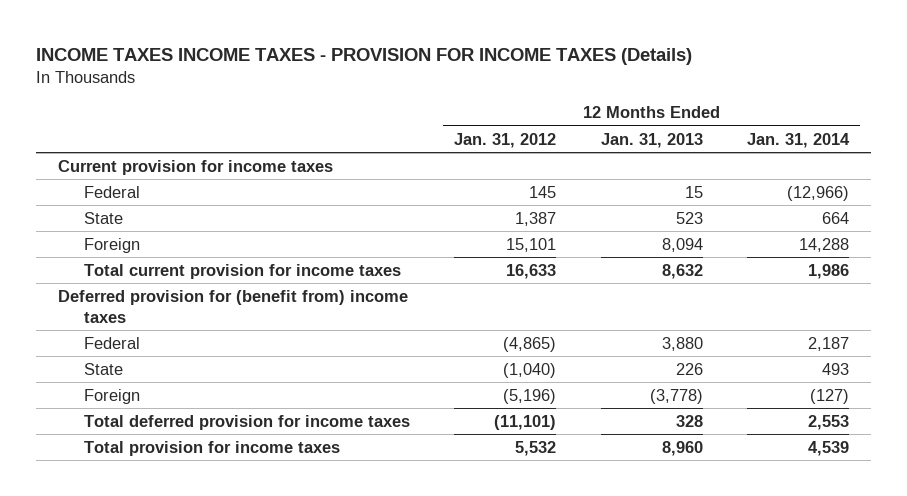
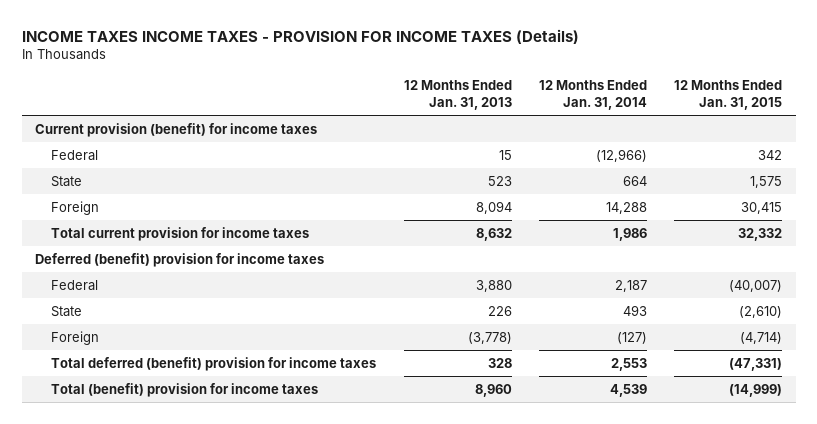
[454,132,557,148] Jan. 31, 2012 -> none
none -> [674,80,783,110] 12 Months Ended Jan. 31, 2015
[58,159,334,175] Current provision for income taxes -> [35,122,318,137] Current provision (benefit) for income taxes
[58,289,409,323] Deferred provision for (benefit from) income taxes -> [35,252,325,267] Deferred (benefit) provision for income taxes
[83,414,410,430] Total deferred provision for income taxes -> [51,356,377,371] Total deferred (benefit) provision for income taxes
[83,440,340,456] Total provision for income taxes -> [51,382,319,397] Total (benefit) provision for income taxes

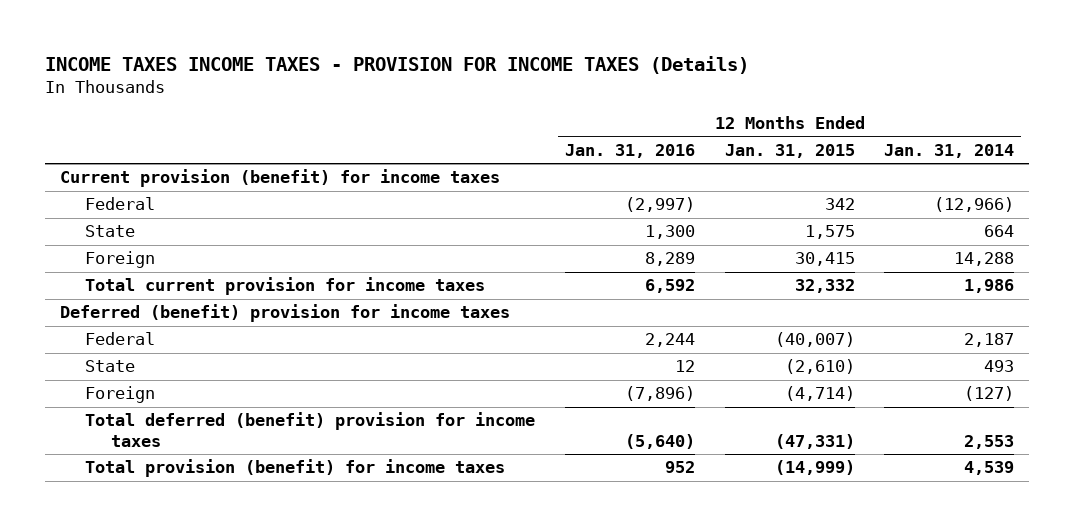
[403,80,512,110] 12 Months Ended Jan. 31, 2013 -> none
none -> [564,143,695,158] Jan. 31, 2016
[51,382,319,397] Total (benefit) provision for income taxes -> [85,459,506,478] Total provision (benefit) for income taxes

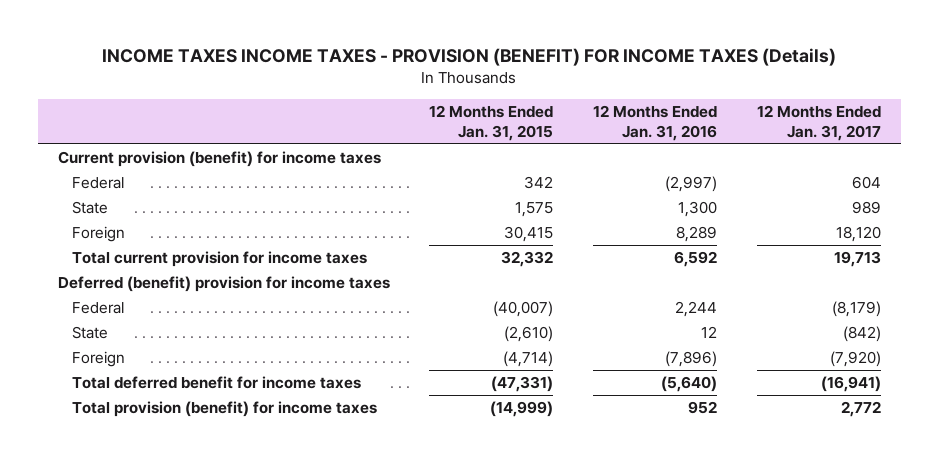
[44,55,749,74] INCOME TAXES INCOME TAXES - PROVISION FOR INCOME TAXES (Details) -> [102,48,837,67] INCOME TAXES INCOME TAXES - PROVISION (BENEFIT) FOR INCOME TAXES (Details)
[884,143,1015,158] Jan. 31, 2014 -> none
none -> [757,104,882,142] 12 Months Ended Jan. 31, 2017
[85,412,536,447] Total deferred (benefit) provision for income taxes -> [72,375,362,389] Total deferred benefit for income taxes

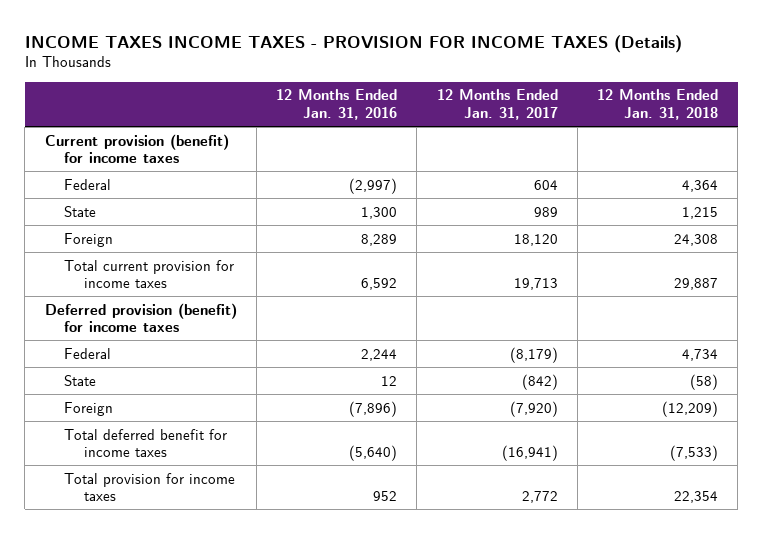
[102,48,837,67] INCOME TAXES INCOME TAXES - PROVISION (BENEFIT) FOR INCOME TAXES (Details) -> [24,34,682,53] INCOME TAXES INCOME TAXES - PROVISION FOR INCOME TAXES (Details)
[429,104,554,142] 12 Months Ended Jan. 31, 2015 -> none
none -> [597,89,719,120] 12 Months Ended Jan. 31, 2018
[57,275,390,292] Deferred (benefit) provision for income taxes -> [44,302,237,332] Deferred provision (benefit) for income taxes
[72,400,378,417] Total provision (benefit) for income taxes -> [64,472,236,501] Total provision for income taxes

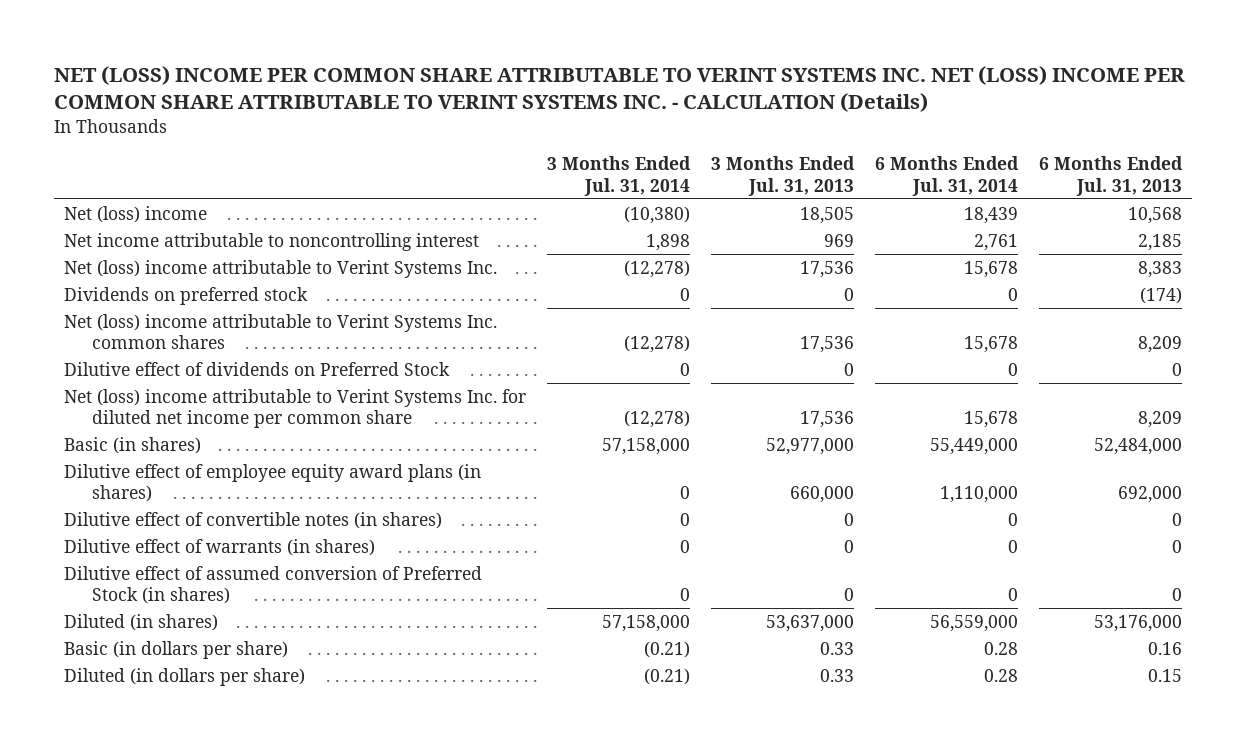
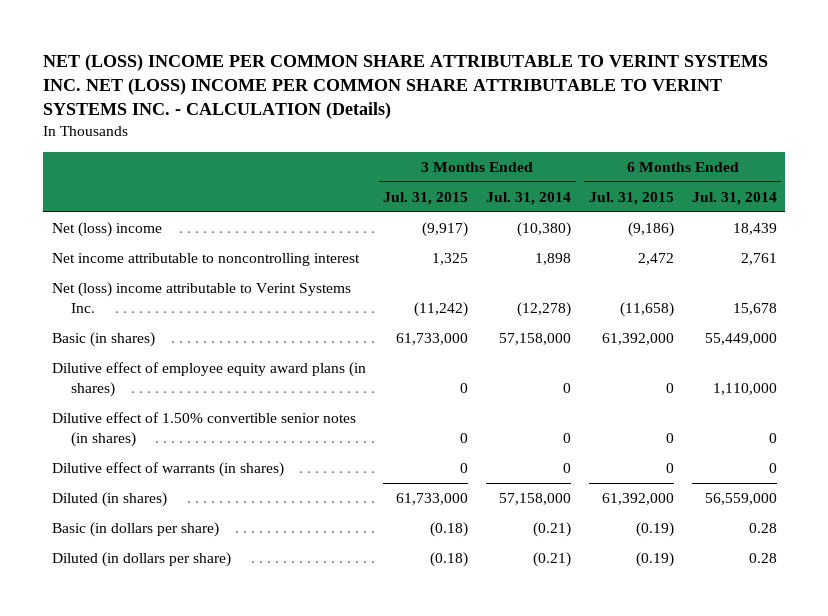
[710,156,855,196] 3 Months Ended Jul. 31, 2013 -> none
[1038,156,1183,196] 6 Months Ended Jul. 31, 2013 -> none
none -> [383,191,469,205] Jul. 31, 2015
none -> [588,191,674,205] Jul. 31, 2015
[64,286,309,305] Dividends on preferred stock -> none
[64,313,498,350] Net (loss) income attributable to Verint Systems Inc. common shares -> none
[64,361,451,376] Dilutive effect of dividends on Preferred Stock -> none
[64,388,527,429] Net (loss) income attributable to Verint Systems Inc. for diluted net income per common share -> none
[64,511,443,529] Dilutive effect of convertible notes (in shares) -> [51,412,356,447] Dilutive effect of 1.50% convertible senior notes (in shares)
[64,565,483,605] Dilutive effect of assumed conversion of Preferred Stock (in shares) -> none

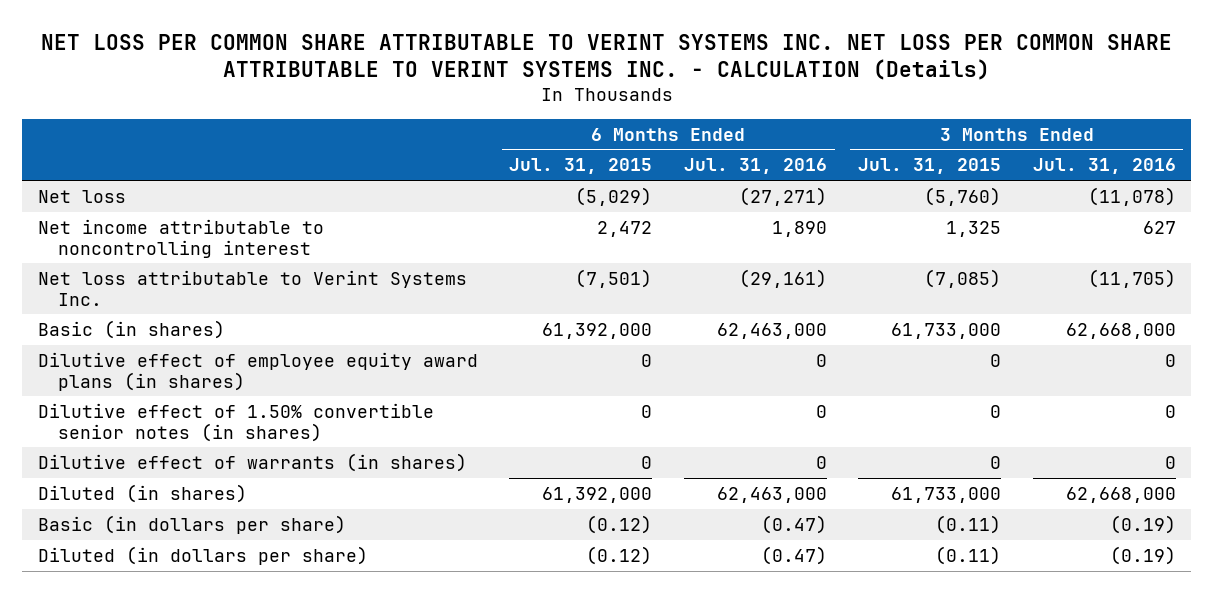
[42,53,768,120] NET (LOSS) INCOME PER COMMON SHARE ATTRIBUTABLE TO VERINT SYSTEMS INC. NET (LOSS) INCOME PER COMMON SHARE ATTRIBUTABLE TO VERINT SYSTEMS INC. - CALCULATION (Details) -> [40,33,1172,81] NET LOSS PER COMMON SHARE ATTRIBUTABLE TO VERINT SYSTEMS INC. NET LOSS PER COMMON SHARE ATTRIBUTABLE TO VERINT SYSTEMS INC. - CALCULATION (Details)
[486,191,572,205] Jul. 31, 2014 -> none
[691,191,777,205] Jul. 31, 2014 -> none
none -> [683,158,827,175] Jul. 31, 2016
none -> [1032,158,1176,175] Jul. 31, 2016
[51,222,162,238] Net (loss) income -> [38,189,127,203] Net loss
[422,222,469,238] (9,917) -> [924,186,1002,206] (5,760)
[627,222,674,238] (9,186) -> [575,186,653,206] (5,029)
[51,282,351,313] Net (loss) income attributable to Verint Systems Inc. -> [38,269,468,306] Net loss attributable to Verint Systems Inc.
[414,301,469,317] (11,242) -> [924,268,1002,288] (7,085)
[619,301,674,317] (11,658) -> [575,268,653,288] (7,501)
[430,522,469,538] (0.18) -> [935,514,1002,534] (0.11)
[635,522,674,538] (0.19) -> [586,514,653,534] (0.12)
[430,552,469,568] (0.18) -> [935,545,1002,565] (0.11)
[635,552,674,568] (0.19) -> [586,545,653,565] (0.12)

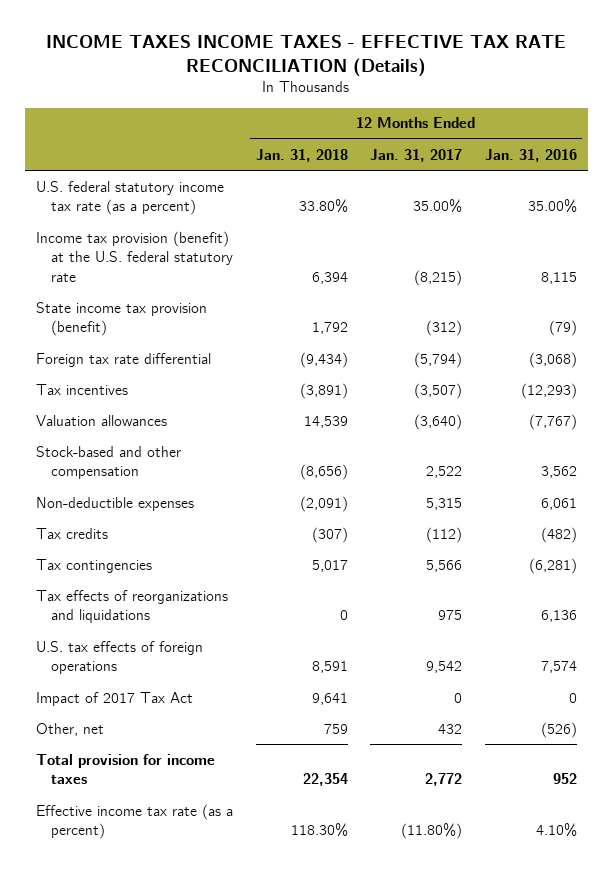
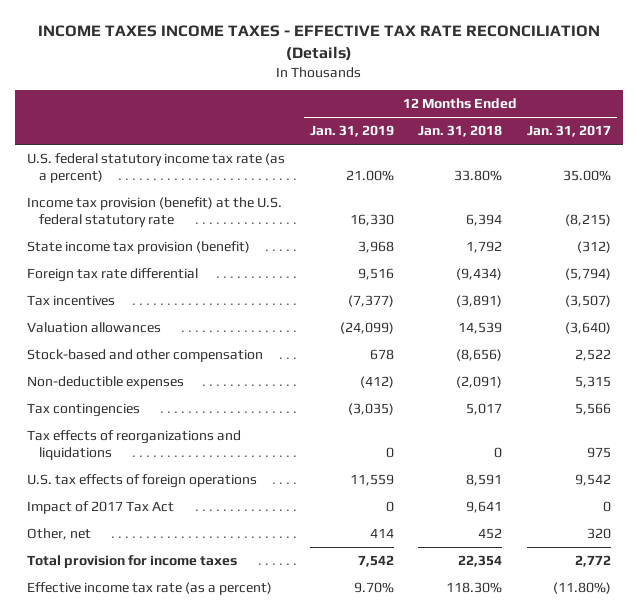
[484,148,577,162] Jan. 31, 2016 -> none
none -> [309,125,394,138] Jan. 31, 2019
[36,527,109,539] Tax credits -> none
[323,723,348,734] 759 -> [478,528,503,540] 452
[438,723,463,734] 432 -> [586,528,611,540] 320

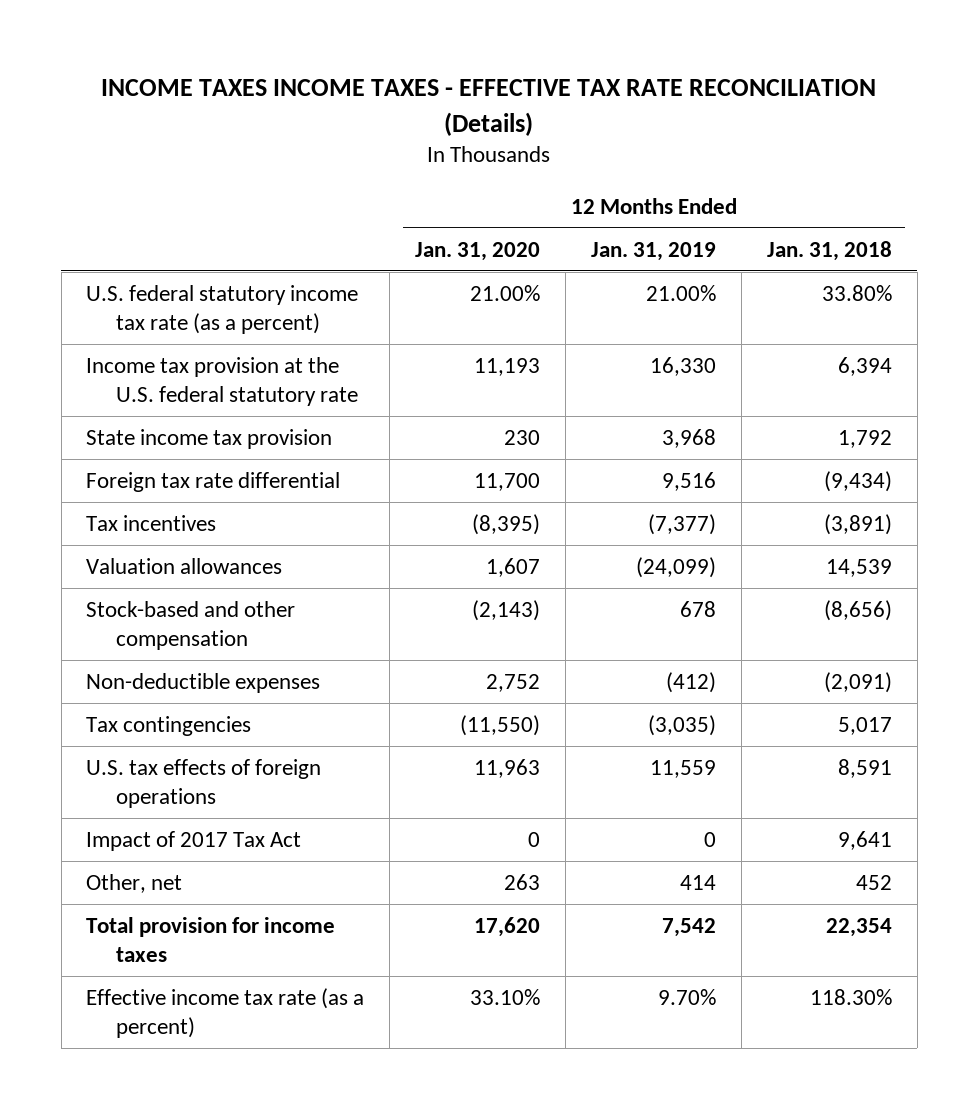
[526,125,611,138] Jan. 31, 2017 -> none
none -> [415,241,541,261] Jan. 31, 2020
[27,197,283,227] Income tax provision (benefit) at the U.S. federal statutory rate -> [86,356,358,407] Income tax provision at the U.S. federal statutory rate
[27,241,251,255] State income tax provision (benefit) -> [86,428,333,449] State income tax provision
[27,430,242,460] Tax effects of reorganizations and liquidations -> none

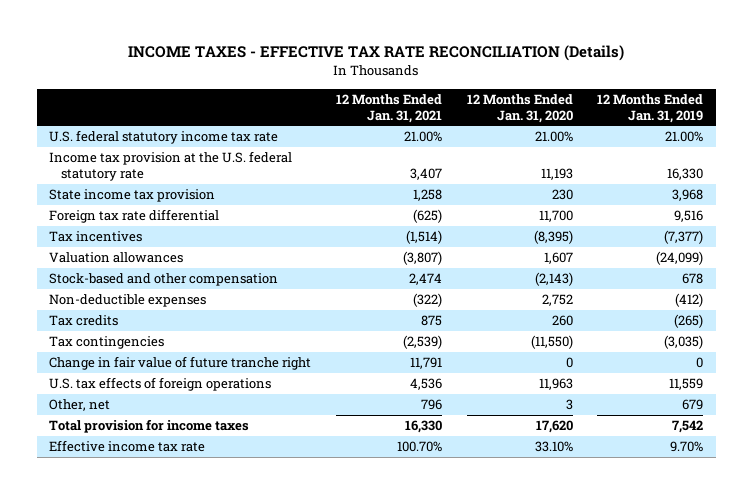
[101,79,877,136] INCOME TAXES INCOME TAXES - EFFECTIVE TAX RATE RECONCILIATION (Details) -> [128,45,625,62] INCOME TAXES - EFFECTIVE TAX RATE RECONCILIATION (Details)
[766,240,892,261] Jan. 31, 2018 -> none
none -> [335,93,442,123] 12 Months Ended Jan. 31, 2021
[86,284,359,335] U.S. federal statutory income tax rate (as a percent) -> [49,130,279,145] U.S. federal statutory income tax rate
none -> [49,315,119,327] Tax credits
none -> [49,356,312,371] Change in fair value of future tranche right
[86,830,302,851] Impact of 2017 Tax Act -> none
[504,873,541,890] 263 -> [565,399,573,411] 3
[680,874,717,890] 414 -> [682,399,704,411] 679
[86,987,365,1039] Effective income tax rate (as a percent) -> [49,440,206,453] Effective income tax rate

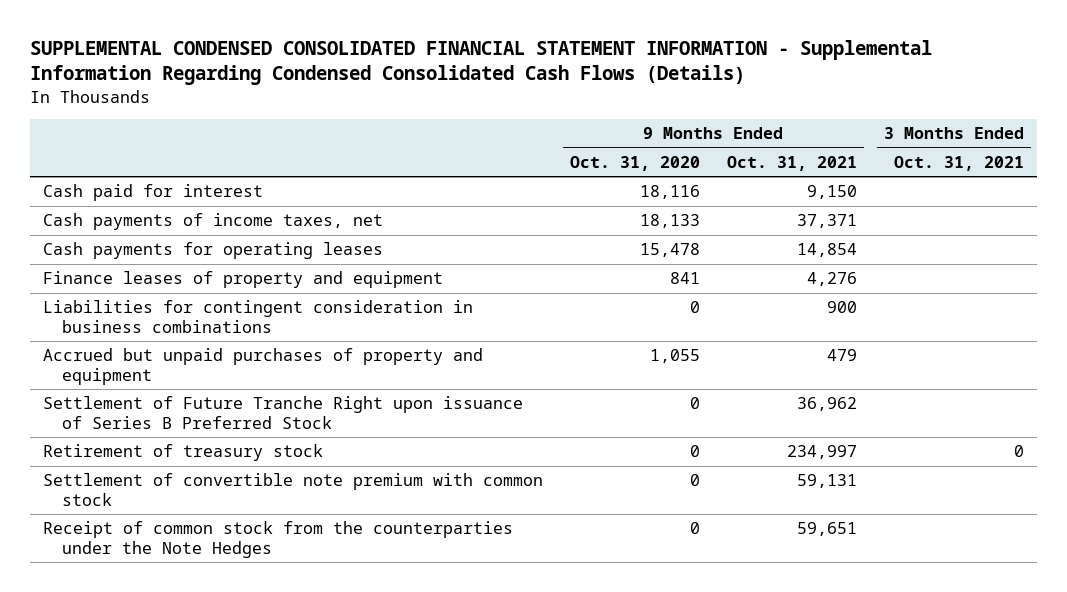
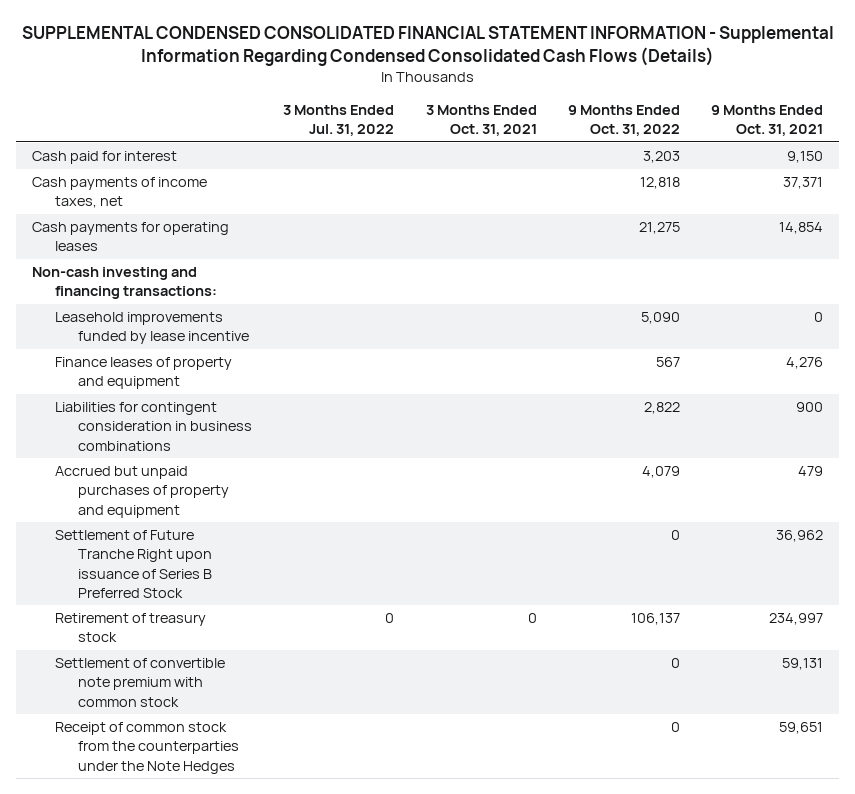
[570,155,701,171] Oct. 31, 2020 -> none
none -> [283,104,395,137] 3 Months Ended Jul. 31, 2022
none -> [568,104,681,137] 9 Months Ended Oct. 31, 2022
none -> [31,267,218,300] Non-cash investing and financing transactions:
none -> [55,312,250,345] Leasehold improvements funded by lease incentive

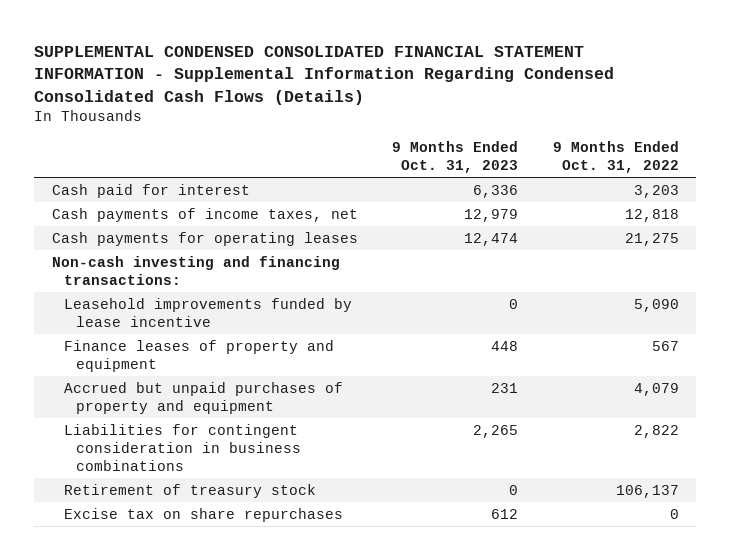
[283,104,395,137] 3 Months Ended Jul. 31, 2022 -> none
[425,104,537,137] 3 Months Ended Oct. 31, 2021 -> none
[711,104,824,137] 9 Months Ended Oct. 31, 2021 -> none
none -> [392,141,519,174] 9 Months Ended Oct. 31, 2023
[55,530,213,598] Settlement of Future Tranche Right upon issuance of Series B Preferred Stock -> none
[55,402,253,451] Liabilities for contingent consideration in business combinations -> [63,423,302,471] Liabilities for contingent consideration in business combinations
[55,658,226,707] Settlement of convertible note premium with common stock -> none
[55,722,240,774] Receipt of common stock from the counterparties under the Note Hedges -> none
none -> [63,507,343,522] Excise tax on share repurchases

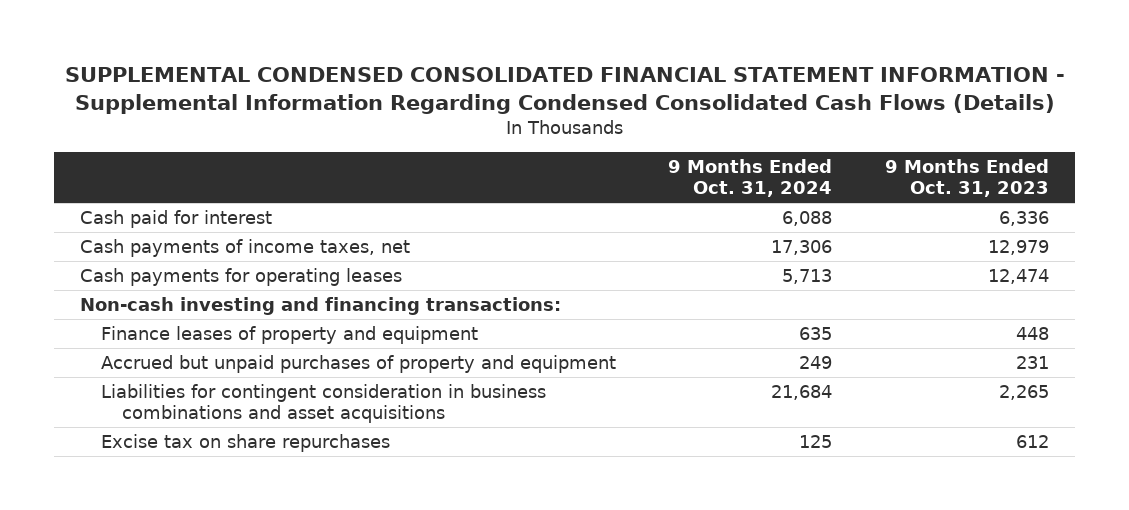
[552,141,679,174] 9 Months Ended Oct. 31, 2022 -> none
none -> [668,158,833,198] 9 Months Ended Oct. 31, 2024
[63,297,352,327] Leasehold improvements funded by lease incentive -> none
[63,483,316,498] Retirement of treasury stock -> none
[63,423,302,471] Liabilities for contingent consideration in business combinations -> [101,384,547,424] Liabilities for contingent consideration in business combinations and asset acquisitions

